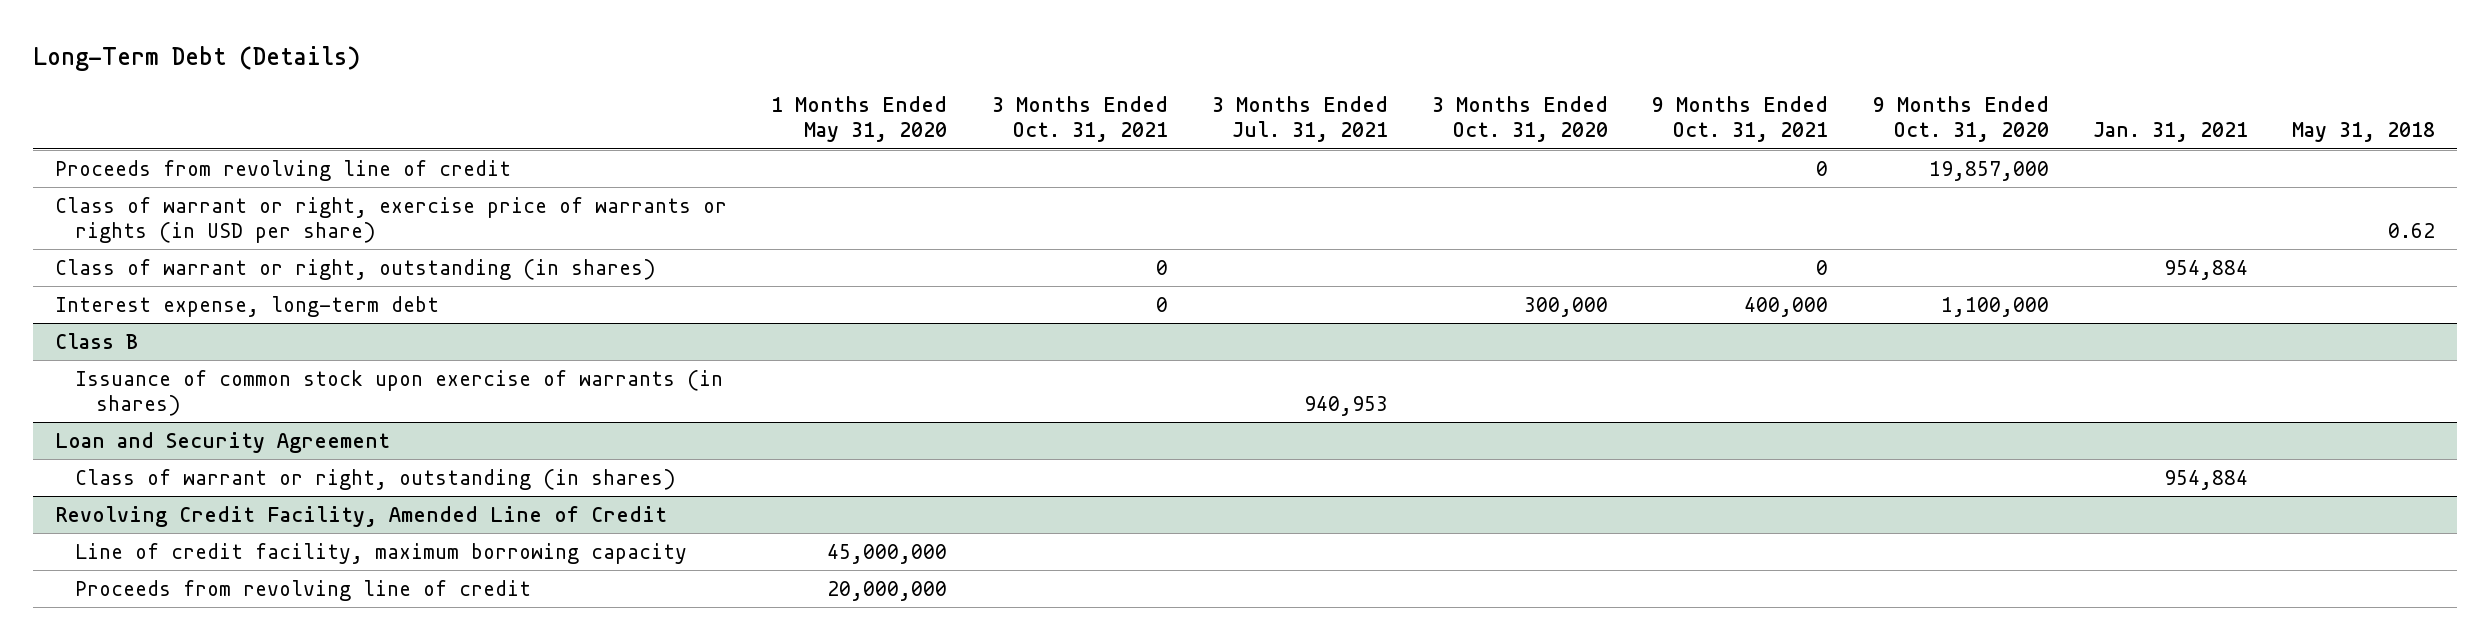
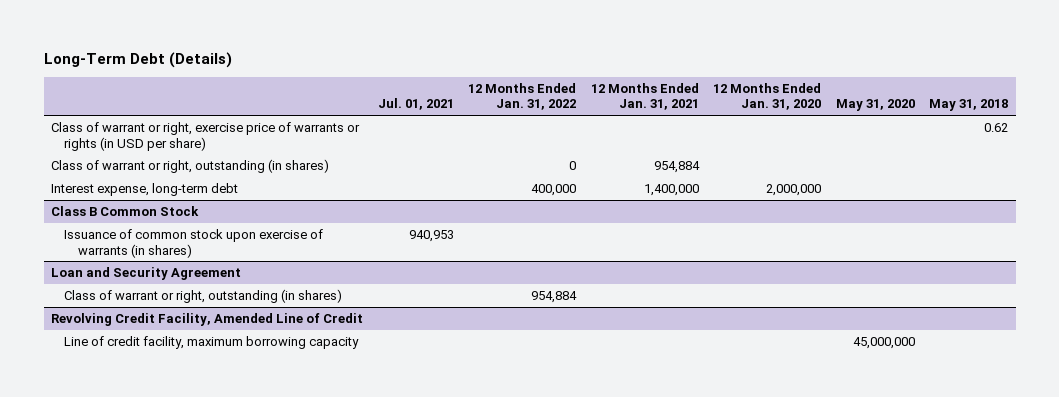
[771,96,948,143] 1 Months Ended May 31, 2020 -> none
[991,96,1168,143] 3 Months Ended Oct. 31, 2021 -> none
[1211,96,1388,143] 3 Months Ended Jul. 31, 2021 -> none
[1432,96,1609,143] 3 Months Ended Oct. 31, 2020 -> none
[1652,96,1829,143] 9 Months Ended Oct. 31, 2021 -> none
[1872,96,2049,143] 9 Months Ended Oct. 31, 2020 -> none
[2092,122,2248,143] Jan. 31, 2021 -> none
none -> [377,98,454,111] Jul. 01, 2021
none -> [468,82,577,111] 12 Months Ended Jan. 31, 2022
none -> [590,82,699,111] 12 Months Ended Jan. 31, 2021
none -> [713,82,822,111] 12 Months Ended Jan. 31, 2020
none -> [835,99,915,112] May 31, 2020
[54,159,511,181] Proceeds from revolving line of credit -> none
[54,332,138,349] Class B -> [50,205,199,216] Class B Common Stock
[75,579,532,601] Proceeds from revolving line of credit -> none

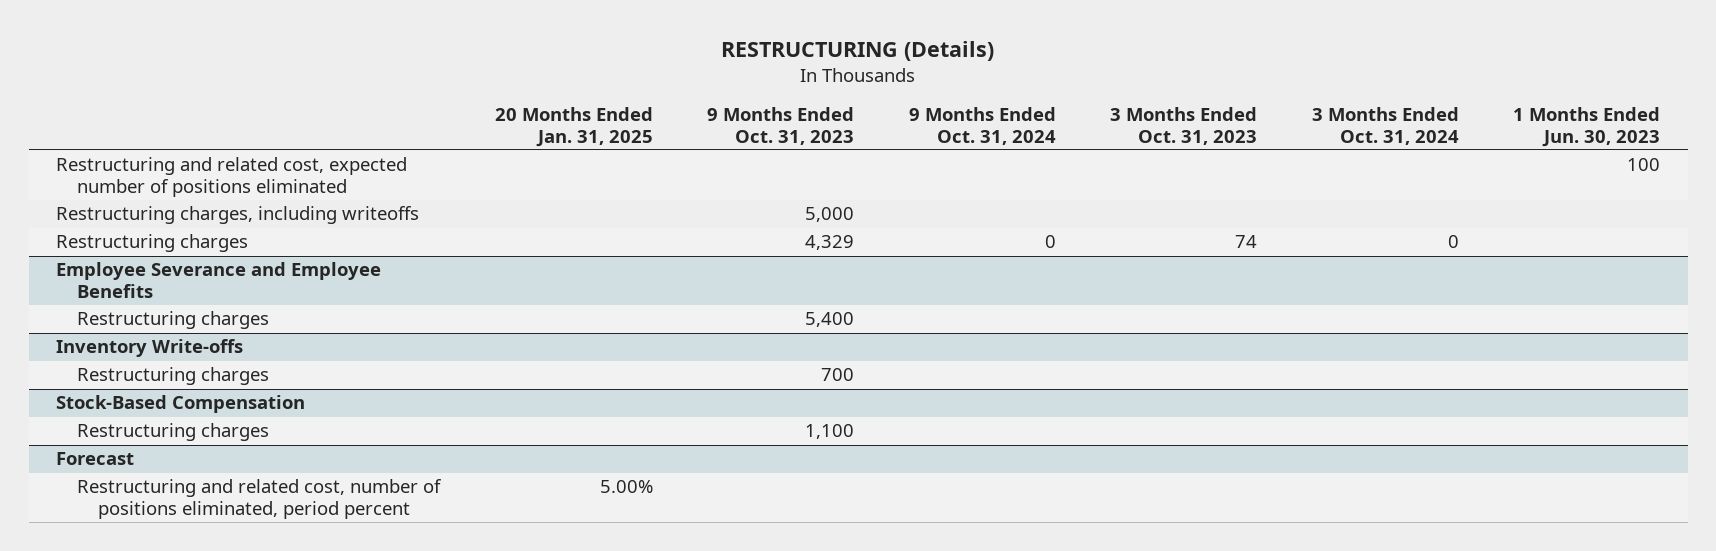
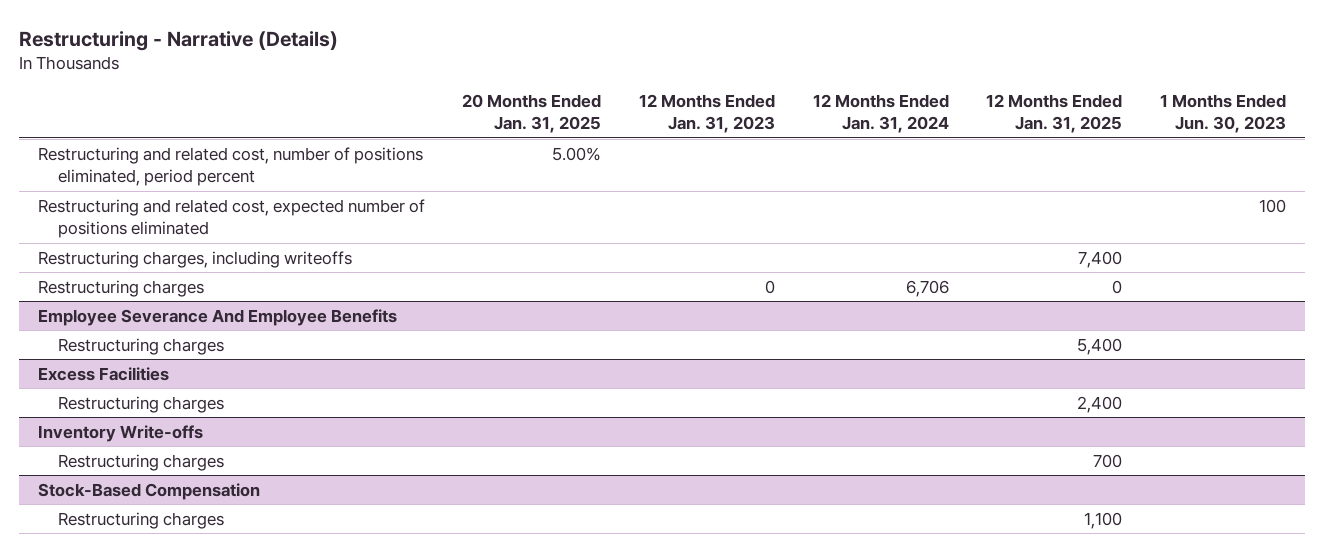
[721,41,995,62] RESTRUCTURING (Details) -> [18,30,338,51] Restructuring - Narrative (Details)
[707,107,855,145] 9 Months Ended Oct. 31, 2023 -> none
[908,107,1056,145] 9 Months Ended Oct. 31, 2024 -> none
[1110,107,1258,145] 3 Months Ended Oct. 31, 2023 -> none
[1311,107,1459,145] 3 Months Ended Oct. 31, 2024 -> none
none -> [639,93,776,134] 12 Months Ended Jan. 31, 2023
none -> [812,93,949,134] 12 Months Ended Jan. 31, 2024
none -> [986,93,1123,134] 12 Months Ended Jan. 31, 2025
none -> [37,146,423,187] Restructuring and related cost, number of positions eliminated, period percent
[55,262,381,299] Employee Severance and Employee Benefits -> [37,308,397,326] Employee Severance And Employee Benefits
none -> [37,366,169,381] Excess Facilities
none -> [58,395,225,413] Restructuring charges
[55,452,134,466] Forecast -> none
[77,479,443,520] Restructuring and related cost, number of positions eliminated, period percent -> none

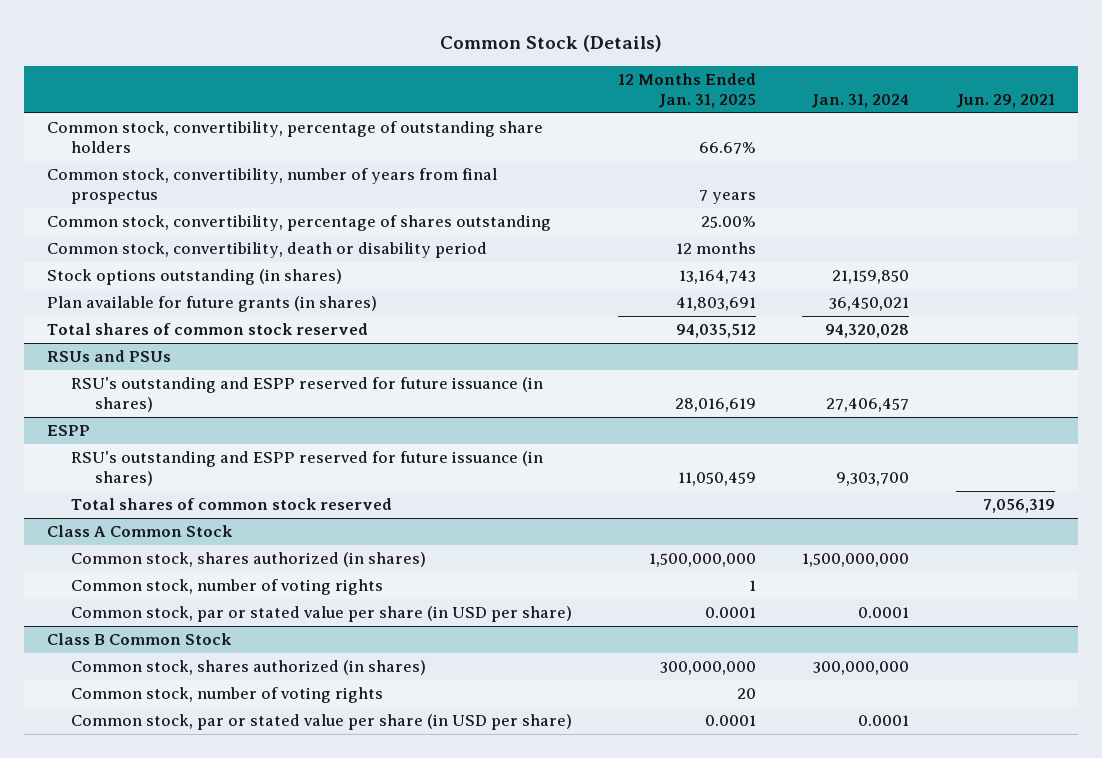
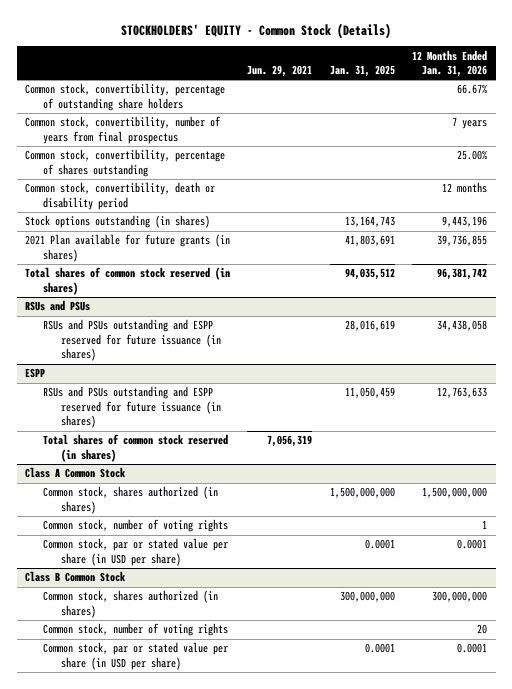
[439,35,662,53] Common Stock (Details) -> [121,22,392,39] STOCKHOLDERS' EQUITY - Common Stock (Details)
[618,72,757,108] 12 Months Ended Jan. 31, 2025 -> none
[811,93,910,108] Jan. 31, 2024 -> none
none -> [329,64,395,77] Jan. 31, 2025
none -> [411,49,487,77] 12 Months Ended Jan. 31, 2026
[47,296,378,313] Plan available for future grants (in shares) -> [25,234,231,262] 2021 Plan available for future grants (in shares)
[47,323,369,336] Total shares of common stock reserved -> [25,267,231,295] Total shares of common stock reserved (in shares)
[70,377,543,413] RSU's outstanding and ESPP reserved for future issuance (in shares) -> [43,319,222,362] RSUs and PSUs outstanding and ESPP reserved for future issuance (in shares)
[70,451,543,487] RSU's outstanding and ESPP reserved for future issuance (in shares) -> [43,386,222,429] RSUs and PSUs outstanding and ESPP reserved for future issuance (in shares)
[70,498,392,511] Total shares of common stock reserved -> [43,434,229,462] Total shares of common stock reserved (in shares)

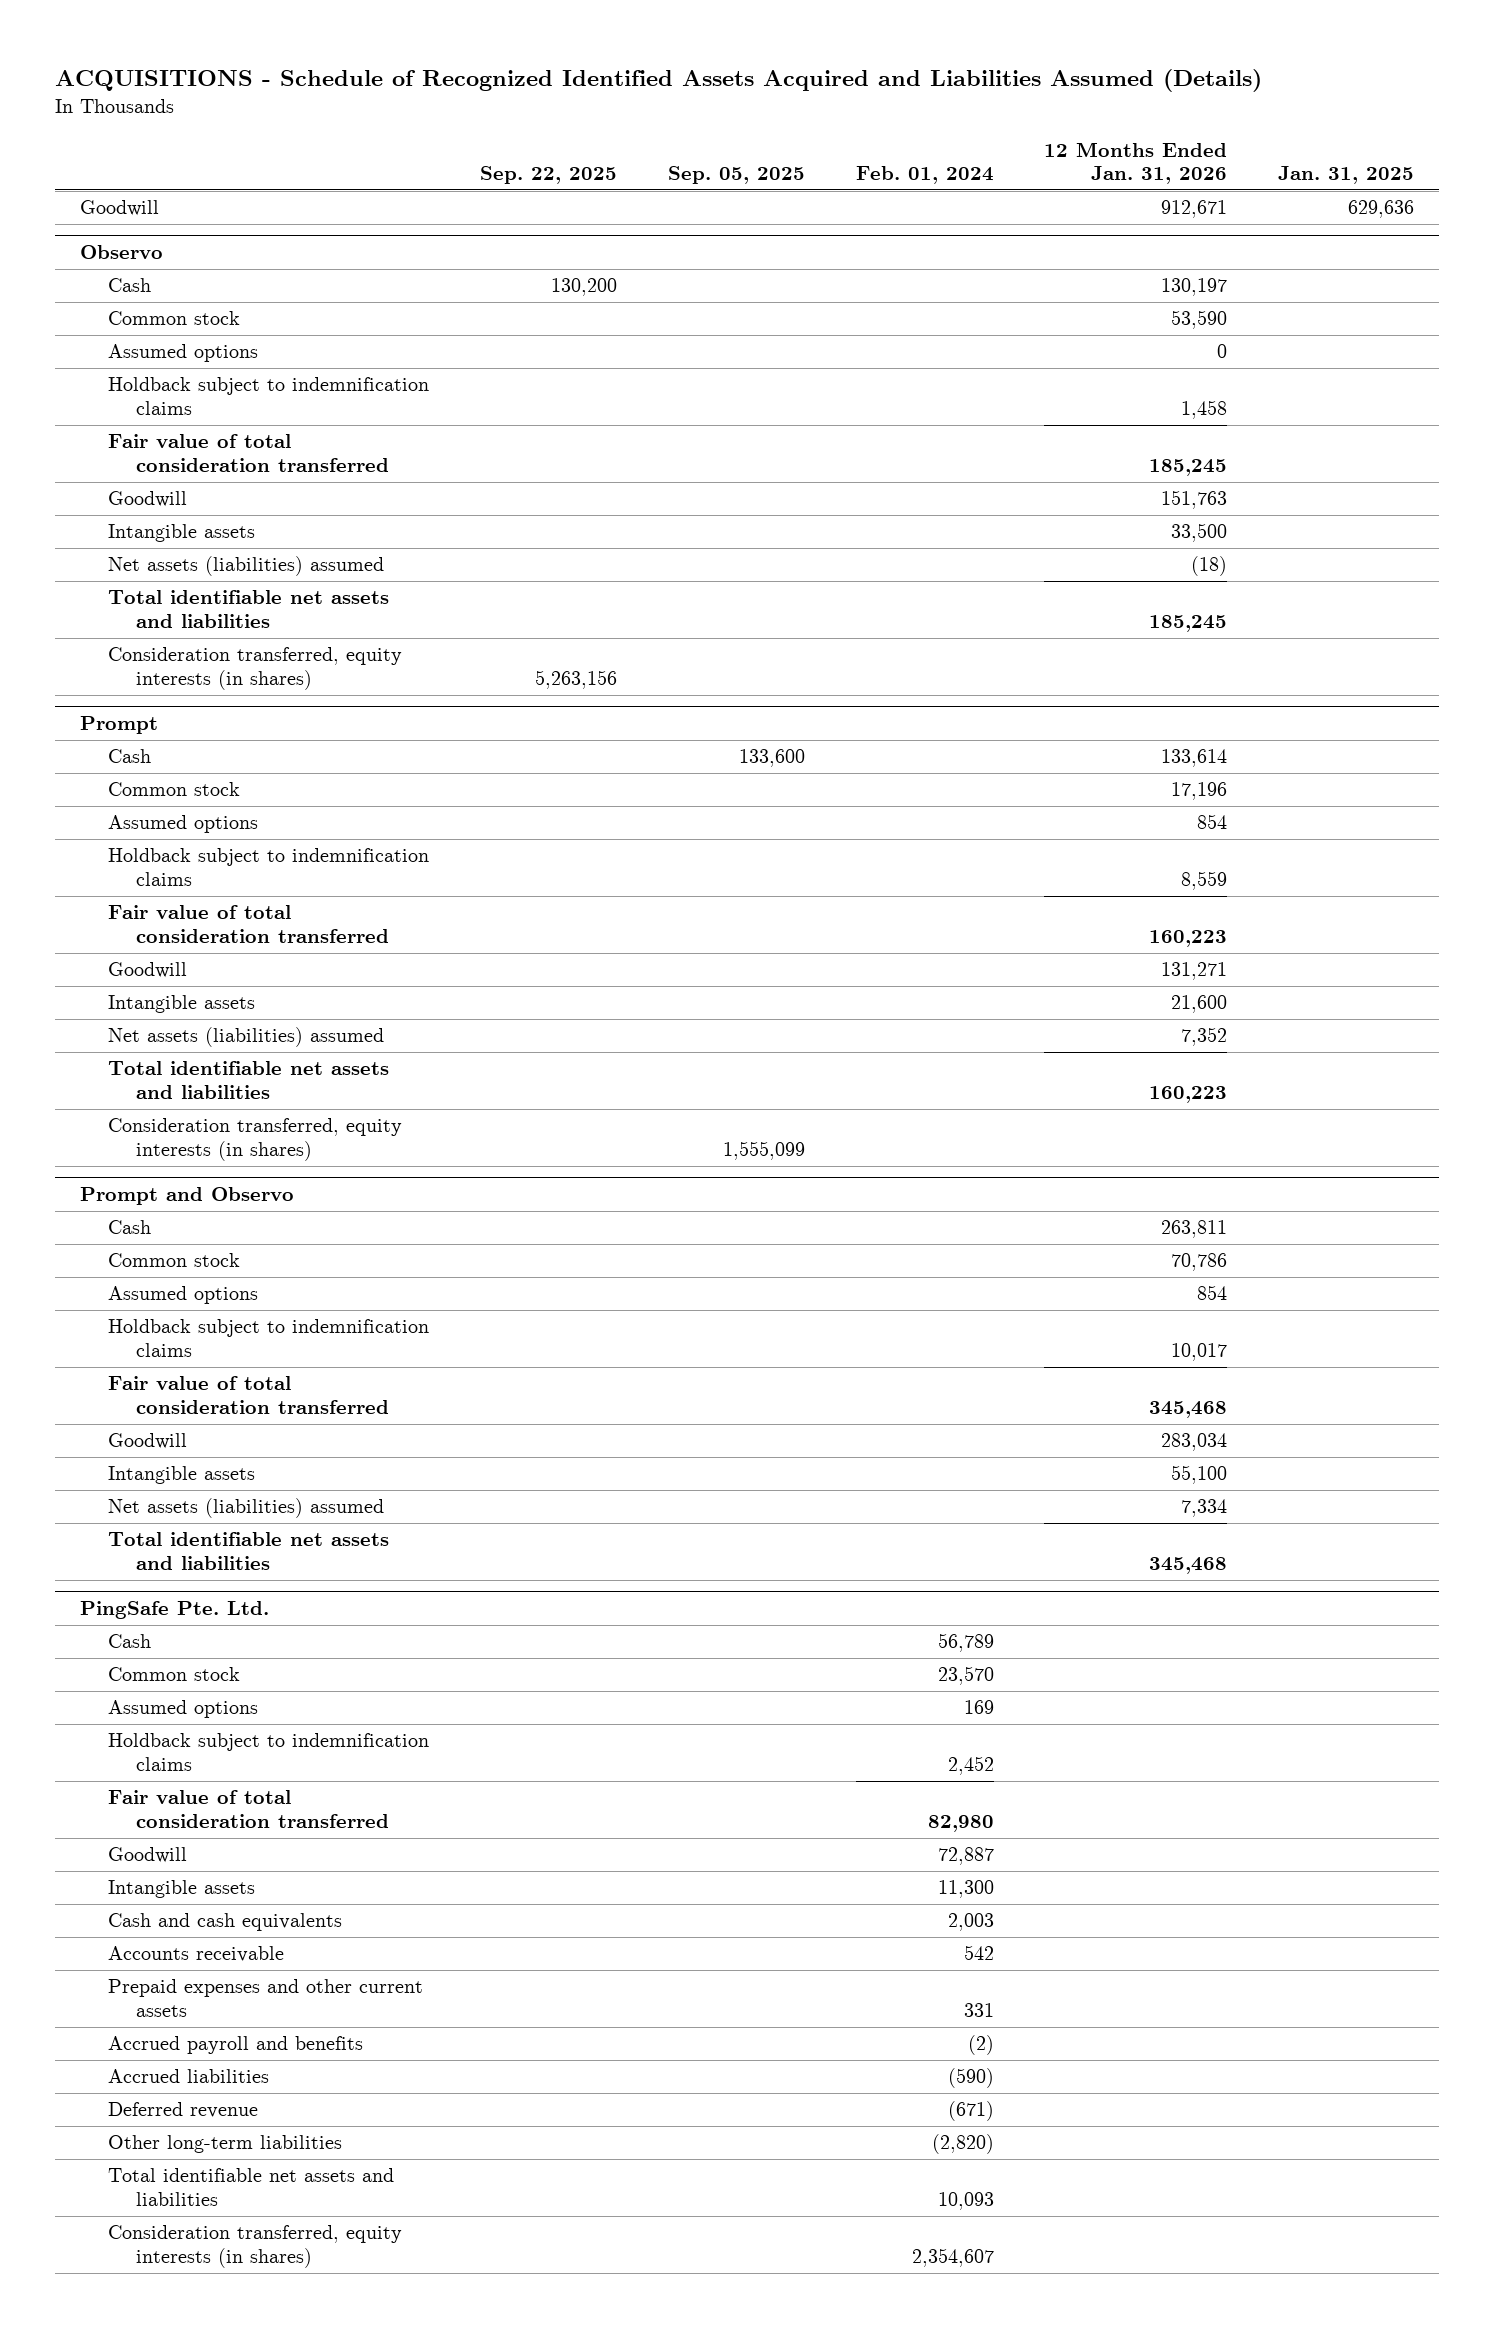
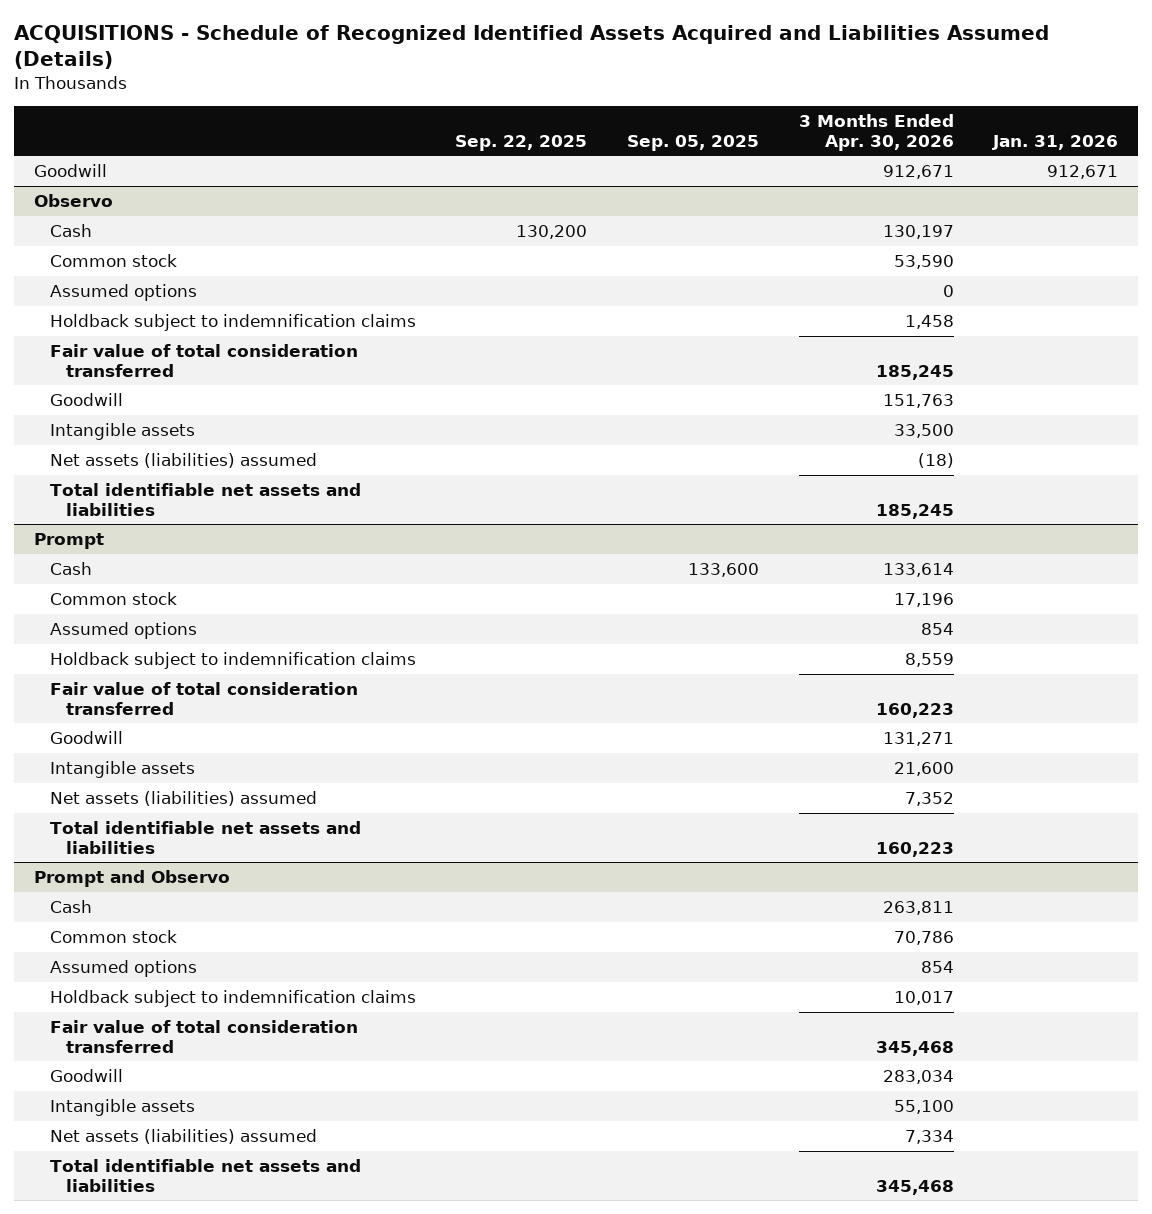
[855,166,994,185] Feb. 01, 2024 -> none
[1044,141,1228,185] 12 Months Ended Jan. 31, 2026 -> none
[1278,166,1415,185] Jan. 31, 2025 -> none
none -> [798,114,954,151] 3 Months Ended Apr. 30, 2026
none -> [992,134,1119,150] Jan. 31, 2026
[108,647,403,691] Consideration transferred, equity interests (in shares) -> none
[108,1118,403,1162] Consideration transferred, equity interests (in shares) -> none
[80,1601,270,1620] PingSafe Pte. Ltd. -> none
[108,1634,152,1649] Cash -> none
[108,1667,241,1682] Common stock -> none
[108,1700,259,1719] Assumed options -> none
[108,1733,430,1772] Holdback subject to indemnification claims -> none
[108,1790,390,1829] Fair value of total consideration transferred -> none
[108,1847,188,1864] Goodwill -> none
[108,1880,256,1899] Intangible assets -> none
[108,1913,343,1932] Cash and cash equivalents -> none
[108,1946,285,1963] Accounts receivable -> none
[108,1979,424,2018] Prepaid expenses and other current assets -> none
[108,2036,364,2055] Accrued payroll and benefits -> none
[108,2069,270,2084] Accrued liabilities -> none
[108,2102,259,2119] Deferred revenue -> none
[108,2135,343,2154] Other long-term liabilities -> none
[108,2168,395,2207] Total identifiable net assets and liabilities -> none
[108,2225,403,2269] Consideration transferred, equity interests (in shares) -> none

